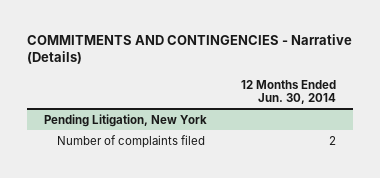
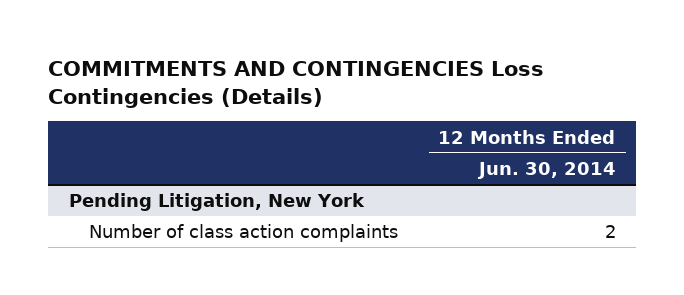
[27,33,353,65] COMMITMENTS AND CONTINGENCIES - Narrative (Details) -> [48,61,545,108] COMMITMENTS AND CONTINGENCIES Loss Contingencies (Details)
[56,134,205,148] Number of complaints filed -> [89,224,399,243] Number of class action complaints

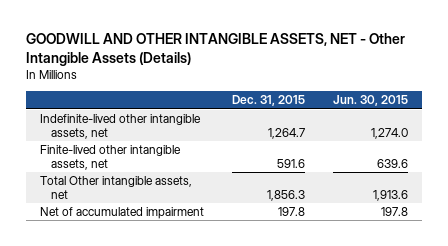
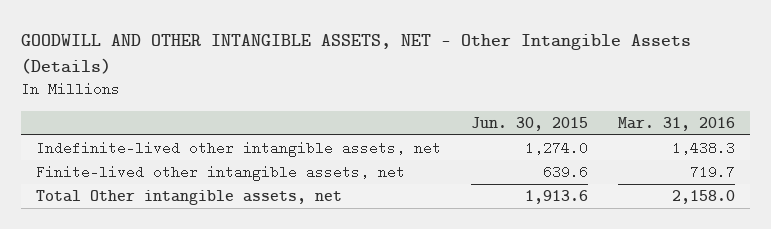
[232,95,306,107] Dec. 31, 2015 -> none
none -> [618,116,736,131] Mar. 31, 2016
[39,207,204,220] Net of accumulated impairment -> none

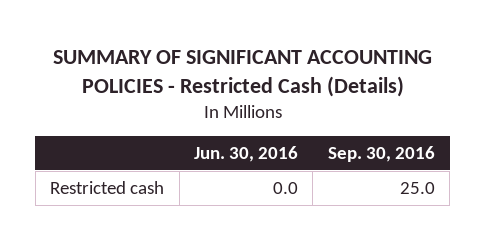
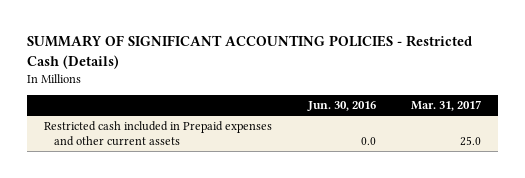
[327,145,435,162] Sep. 30, 2016 -> none
none -> [410,100,481,112] Mar. 31, 2017
[50,180,165,194] Restricted cash -> [44,120,273,147] Restricted cash included in Prepaid expenses and other current assets

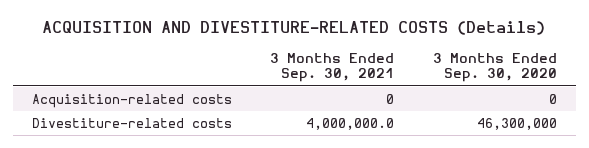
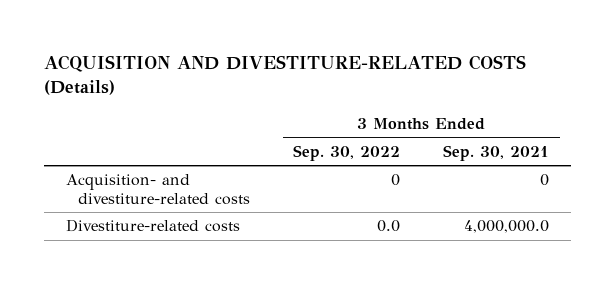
[432,52,557,83] 3 Months Ended Sep. 30, 2020 -> none
none -> [293,144,401,161] Sep. 30, 2022
[31,93,232,108] Acquisition-related costs -> [65,174,251,205] Acquisition- and divestiture-related costs

